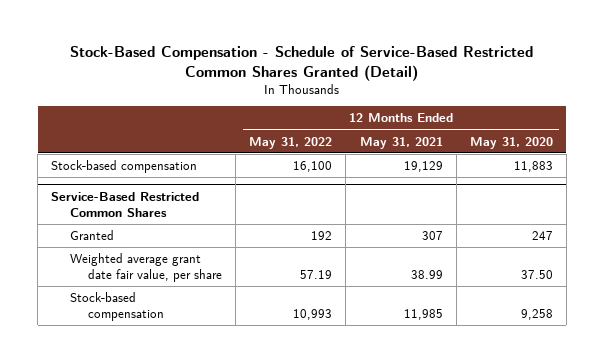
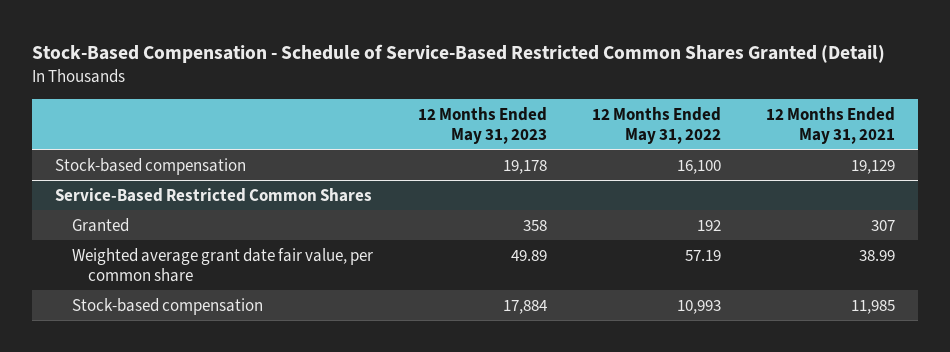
[469,136,553,149] May 31, 2020 -> none
none -> [417,106,547,144] 12 Months Ended May 31, 2023
[69,253,223,283] Weighted average grant date fair value, per share -> [71,247,373,282] Weighted average grant date fair value, per common share

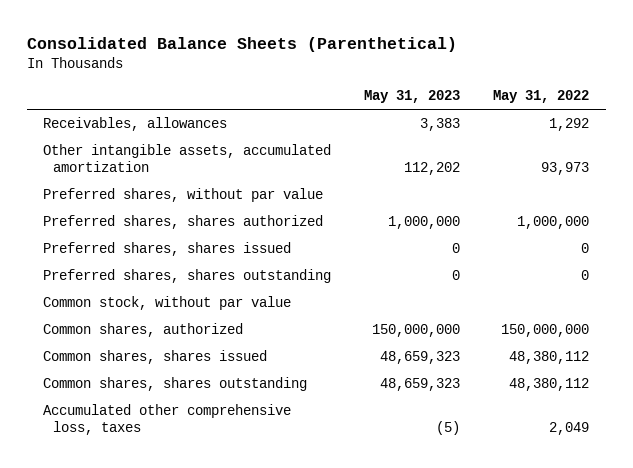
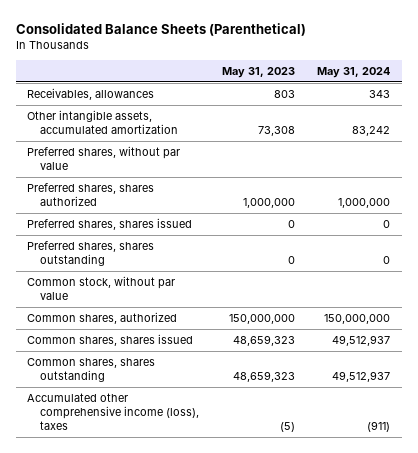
[493,90,590,104] May 31, 2022 -> none
none -> [317,66,391,78] May 31, 2024
[420,118,461,132] 3,383 -> [273,89,295,98] 803
[404,162,461,176] 112,202 -> [257,126,295,137] 73,308
[43,404,292,436] Accumulated other comprehensive loss, taxes -> [27,392,200,431] Accumulated other comprehensive income (loss), taxes

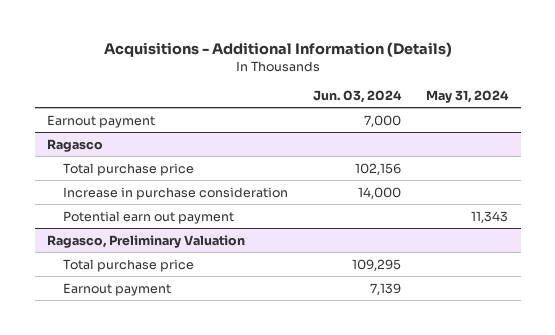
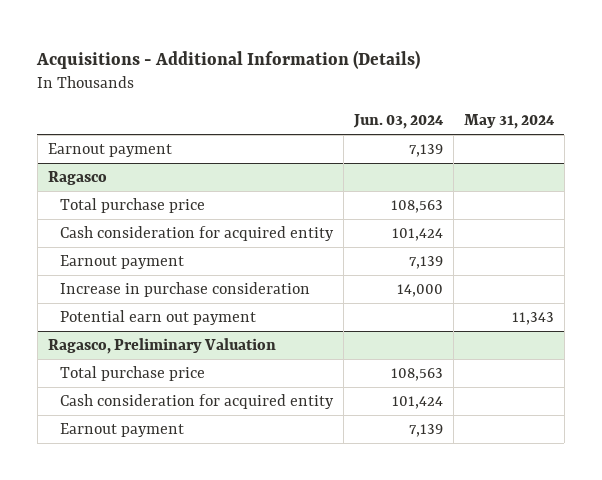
[364,114,402,127] 7,000 -> [409,144,444,158] 7,139
[355,162,402,175] 102,156 -> [391,200,444,214] 108,563
none -> [60,226,335,242] Cash consideration for acquired entity
none -> [60,255,185,270] Earnout payment
[352,258,402,271] 109,295 -> [391,368,444,382] 108,563
none -> [60,394,335,410] Cash consideration for acquired entity

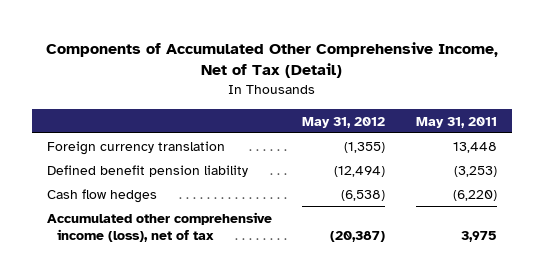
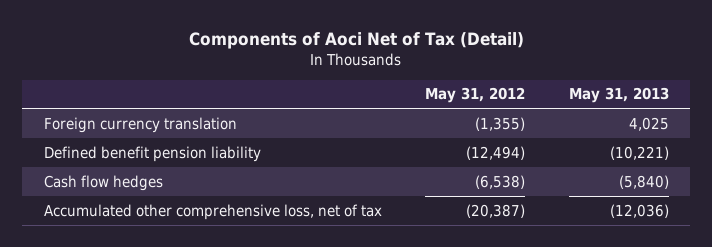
[45,41,498,79] Components of Accumulated Other Comprehensive Income, Net of Tax (Detail) -> [189,31,525,49] Components of Aoci Net of Tax (Detail)
[415,116,497,128] May 31, 2011 -> none
none -> [568,87,669,104] May 31, 2013
[47,212,273,243] Accumulated other comprehensive income (loss), net of tax -> [43,203,382,220] Accumulated other comprehensive loss, net of tax

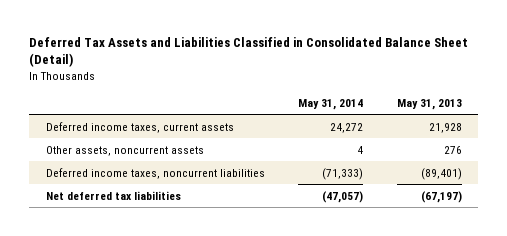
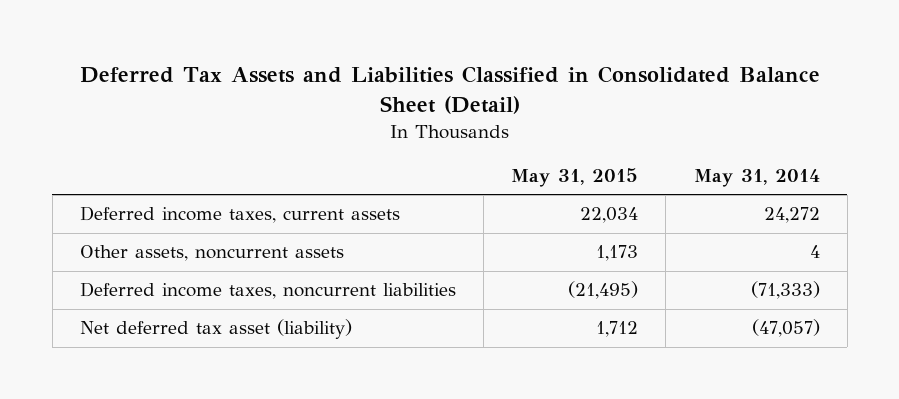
[396,98,462,110] May 31, 2013 -> none
none -> [511,168,639,188] May 31, 2015
[45,190,181,200] Net deferred tax liabilities -> [79,319,352,340] Net deferred tax asset (liability)

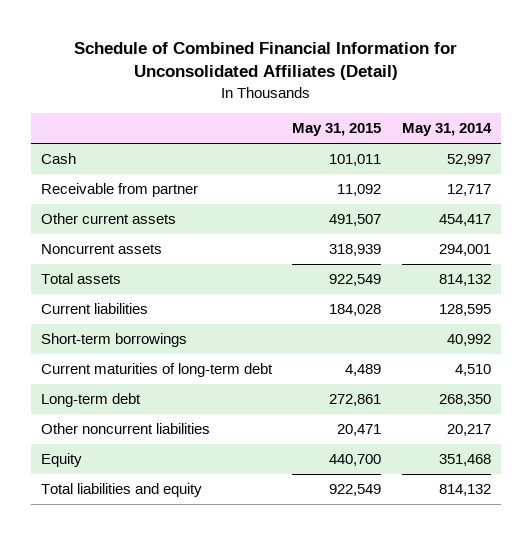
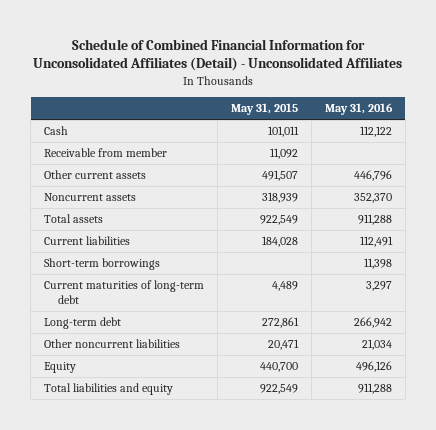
[73,42,457,81] Schedule of Combined Financial Information for Unconsolidated Affiliates (Detail) -> [33,38,403,72] Schedule of Combined Financial Information for Unconsolidated Affiliates (Detail) - Unconsolidated Affiliates
[401,122,492,136] May 31, 2014 -> none
none -> [325,103,394,116] May 31, 2016
[41,183,199,198] Receivable from partner -> [44,148,168,158] Receivable from member

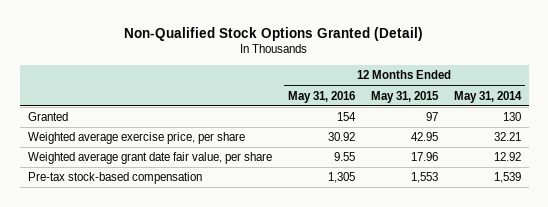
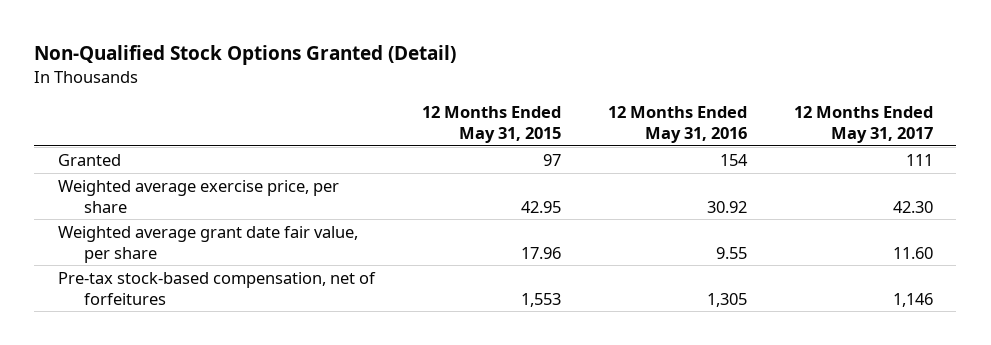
[453,90,522,103] May 31, 2014 -> none
none -> [793,105,933,143] 12 Months Ended May 31, 2017
[27,172,202,185] Pre-tax stock-based compensation -> [57,271,376,305] Pre-tax stock-based compensation, net of forfeitures

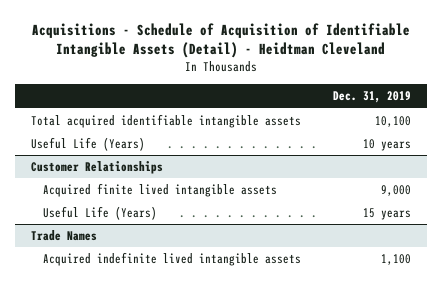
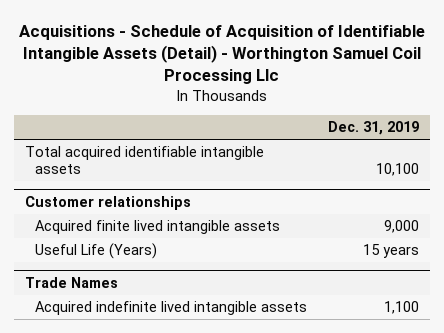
[32,22,411,59] Acquisitions - Schedule of Acquisition of Identifiable Intangible Assets (Detail) - Heidtman Cleveland -> [19,24,426,85] Acquisitions - Schedule of Acquisition of Identifiable Intangible Assets (Detail) - Worthington Samuel Coil Processing Llc
[31,137,146,152] Useful Life (Years) -> none
[31,161,164,175] Customer Relationships -> [24,195,191,210] Customer relationships

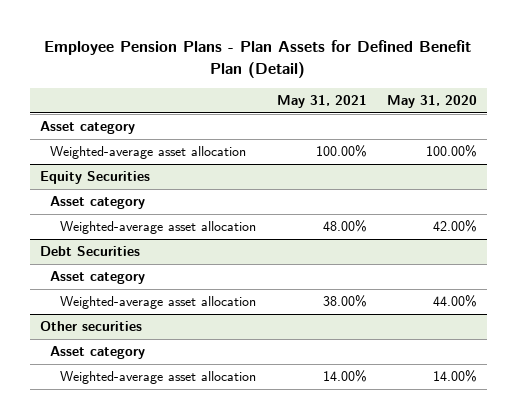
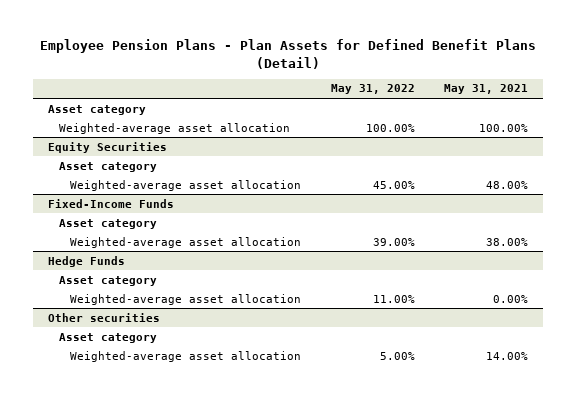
[44,39,472,78] Employee Pension Plans - Plan Assets for Defined Benefit Plan (Detail) -> [40,39,537,69] Employee Pension Plans - Plan Assets for Defined Benefit Plans (Detail)
[386,95,477,109] May 31, 2020 -> none
none -> [330,84,415,95] May 31, 2022
[40,246,141,257] Debt Securities -> none
none -> [48,198,175,208] Fixed-Income Funds
none -> [48,255,126,267] Hedge Funds
none -> [58,275,157,286] Asset category
none -> [69,293,301,305] Weighted-average asset allocation

